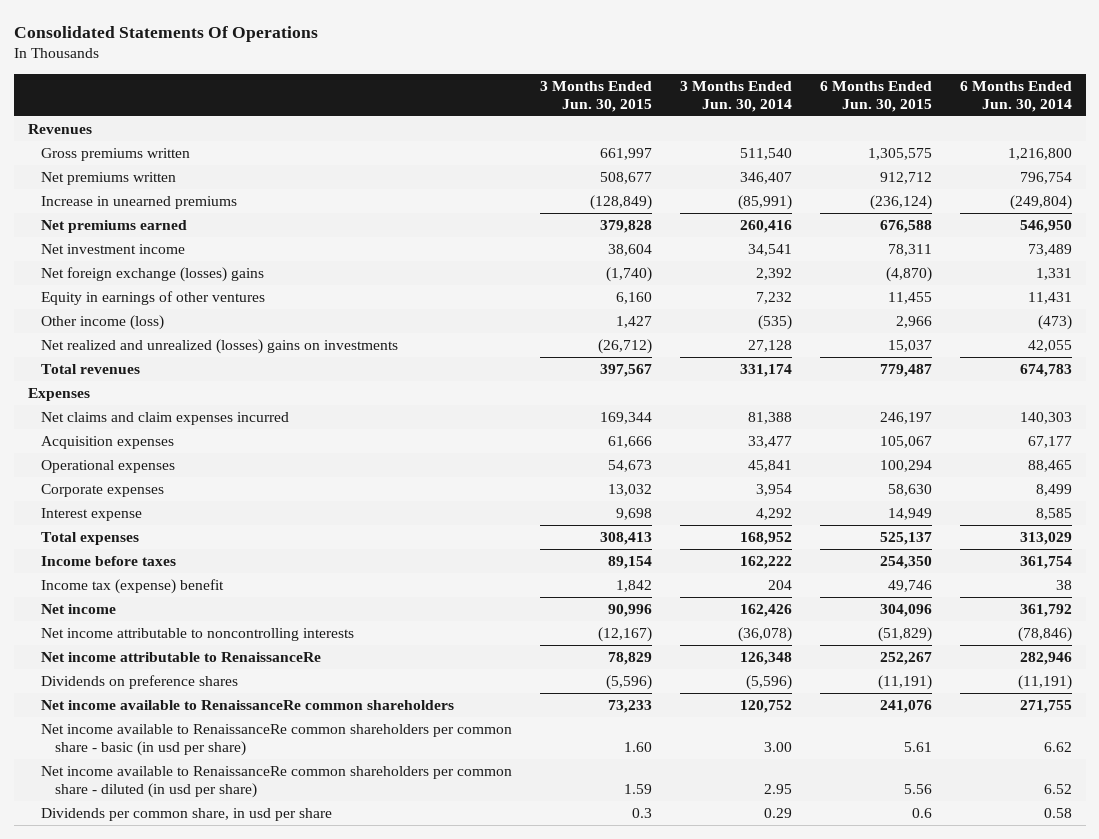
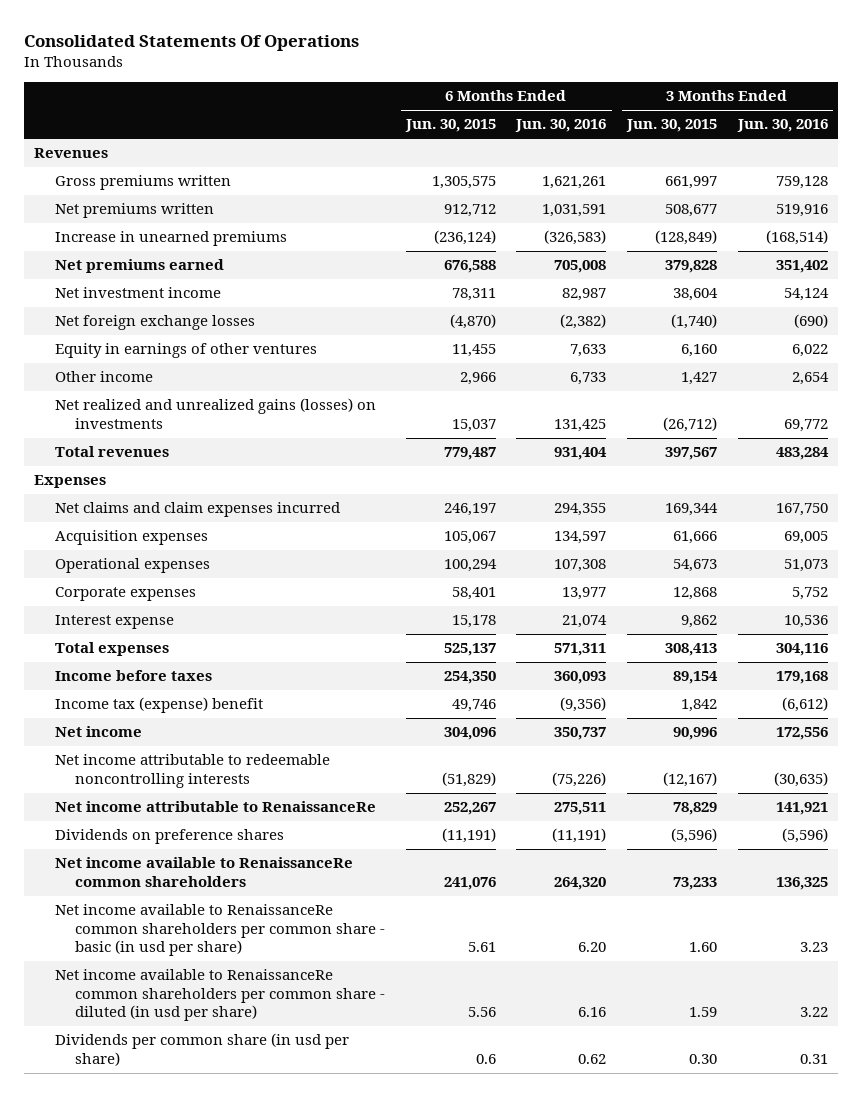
[680,81,793,112] 3 Months Ended Jun. 30, 2014 -> none
[959,81,1072,112] 6 Months Ended Jun. 30, 2014 -> none
none -> [515,119,607,133] Jun. 30, 2016
none -> [736,119,828,133] Jun. 30, 2016
[41,267,265,283] Net foreign exchange (losses) gains -> [54,315,255,331] Net foreign exchange losses
[41,315,165,331] Other income (loss) -> [54,371,153,383] Other income
[41,339,399,355] Net realized and unrealized (losses) gains on investments -> [54,398,376,429] Net realized and unrealized gains (losses) on investments
[608,484,653,497] 13,032 -> [673,587,718,601] 12,868
[887,484,932,497] 58,630 -> [451,587,496,601] 58,401
[616,508,653,521] 9,698 -> [681,615,718,629] 9,862
[887,508,932,521] 14,949 -> [451,615,496,629] 15,178
[41,628,355,642] Net income attributable to noncontrolling interests -> [54,754,330,788] Net income attributable to redeemable noncontrolling interests
[41,808,333,822] Dividends per common share, in usd per share -> [54,1033,349,1066] Dividends per common share (in usd per share)
[632,808,653,819] 0.3 -> [689,1053,718,1064] 0.30

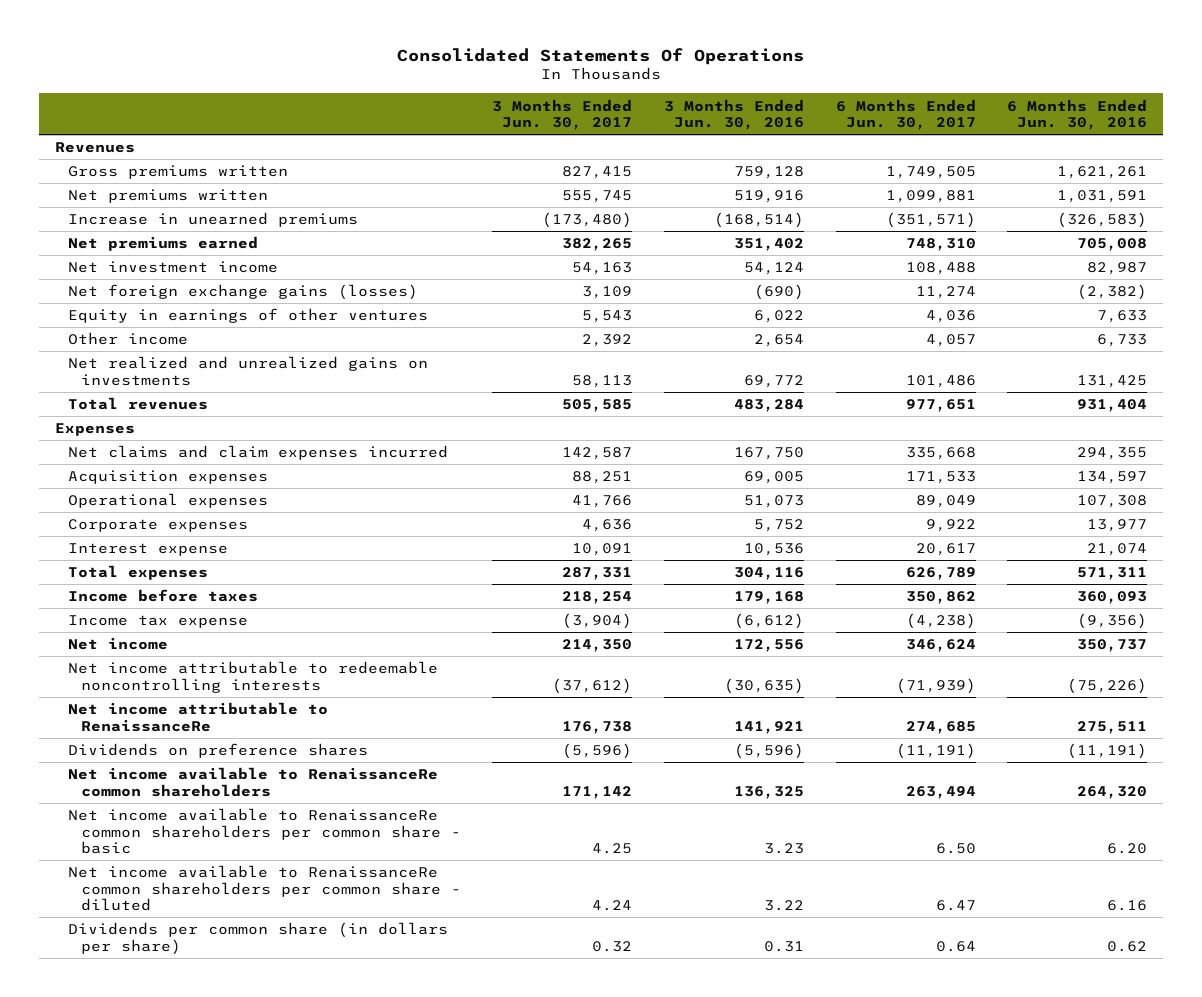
[404,119,496,133] Jun. 30, 2015 -> none
[626,119,718,133] Jun. 30, 2015 -> none
none -> [492,98,633,130] 3 Months Ended Jun. 30, 2017
none -> [835,98,976,130] 6 Months Ended Jun. 30, 2017
[54,315,255,331] Net foreign exchange losses -> [67,284,418,301] Net foreign exchange gains (losses)
[54,398,376,429] Net realized and unrealized gains (losses) on investments -> [67,356,428,386] Net realized and unrealized gains on investments
[54,697,263,714] Income tax (expense) benefit -> [67,615,248,629] Income tax expense
[54,904,386,957] Net income available to RenaissanceRe common shareholders per common share - basic (in usd per share) -> [67,808,461,854] Net income available to RenaissanceRe common shareholders per common share - basic
[54,969,386,1022] Net income available to RenaissanceRe common shareholders per common share - diluted (in usd per share) -> [67,865,461,911] Net income available to RenaissanceRe common shareholders per common share - diluted
[54,1033,349,1066] Dividends per common share (in usd per share) -> [67,922,448,955] Dividends per common share (in dollars per share)

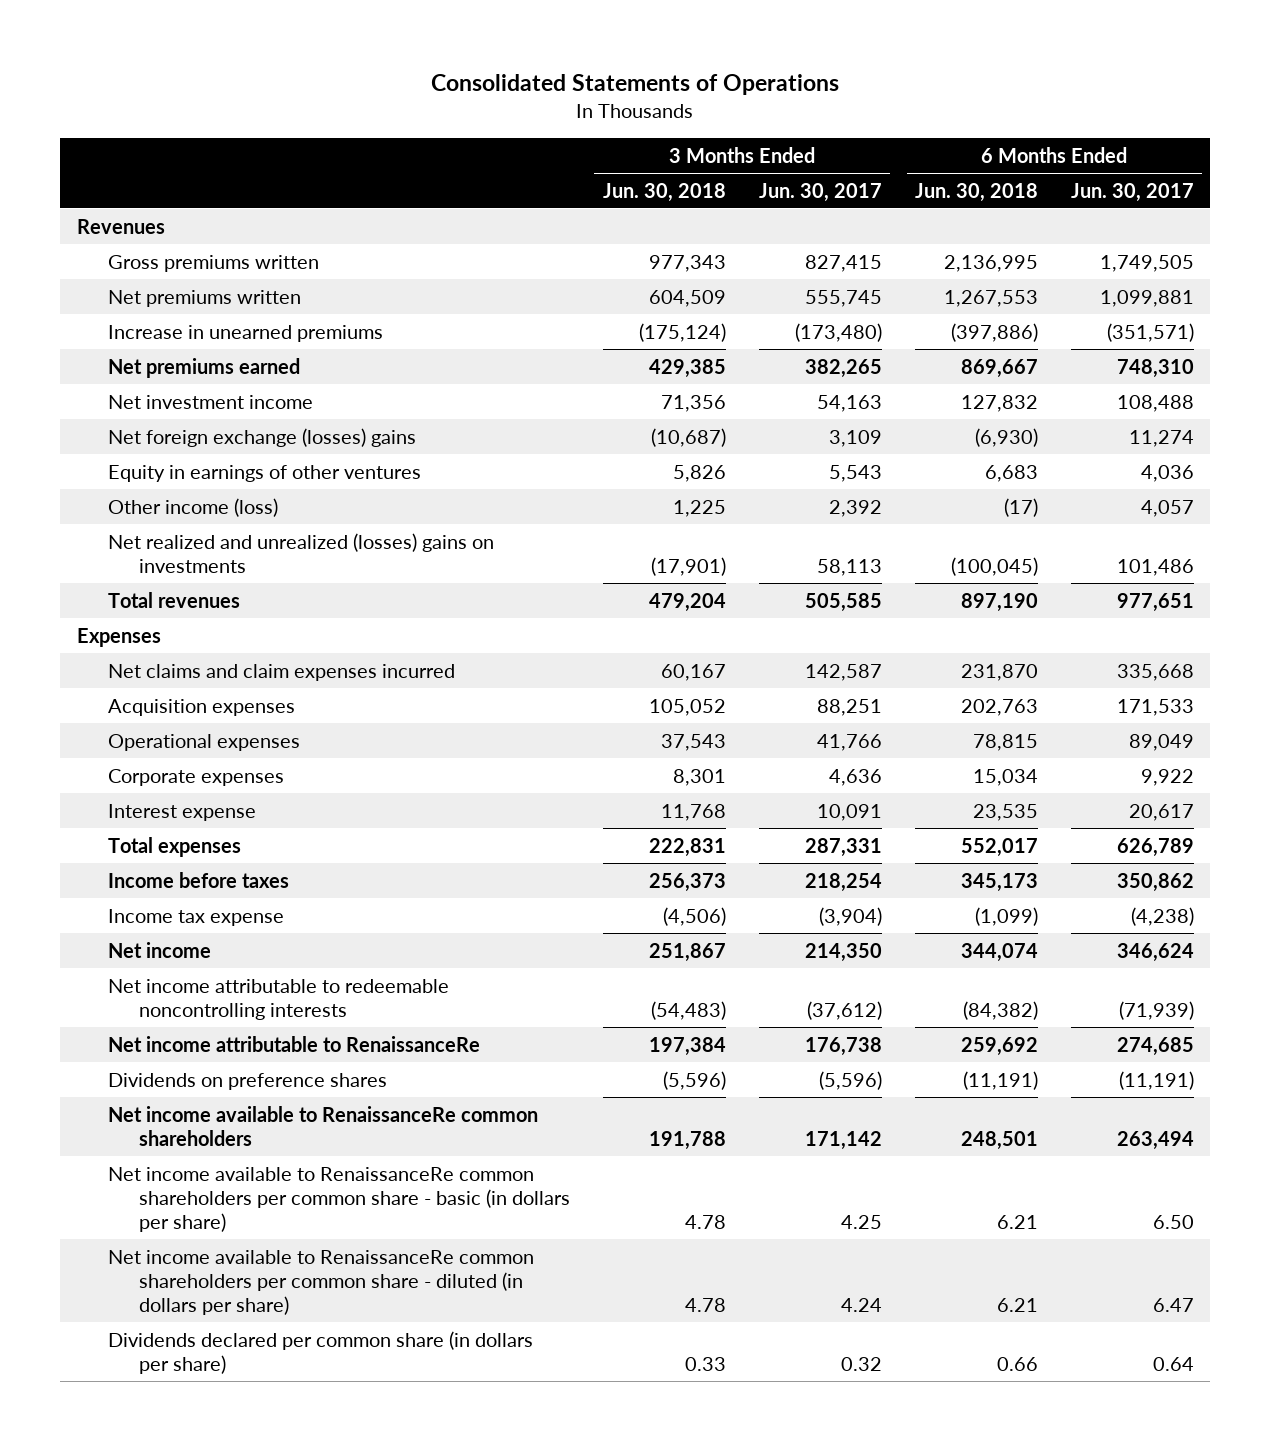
[396,47,804,65] Consolidated Statements Of Operations -> [431,74,840,96] Consolidated Statements of Operations
[664,98,805,130] 3 Months Ended Jun. 30, 2016 -> none
[1007,98,1148,130] 6 Months Ended Jun. 30, 2016 -> none
none -> [602,182,726,202] Jun. 30, 2018
none -> [914,182,1038,202] Jun. 30, 2018
[67,284,418,301] Net foreign exchange gains (losses) -> [107,427,416,447] Net foreign exchange (losses) gains
[67,332,188,346] Other income -> [107,497,278,517] Other income (loss)
[67,356,428,386] Net realized and unrealized gains on investments -> [107,532,494,573] Net realized and unrealized (losses) gains on investments
[67,808,461,854] Net income available to RenaissanceRe common shareholders per common share - basic -> [107,1166,570,1232] Net income available to RenaissanceRe common shareholders per common share - basic (in dollars per share)
[67,865,461,911] Net income available to RenaissanceRe common shareholders per common share - diluted -> [107,1249,534,1315] Net income available to RenaissanceRe common shareholders per common share - diluted (in dollars per share)
[67,922,448,955] Dividends per common share (in dollars per share) -> [107,1330,533,1374] Dividends declared per common share (in dollars per share)

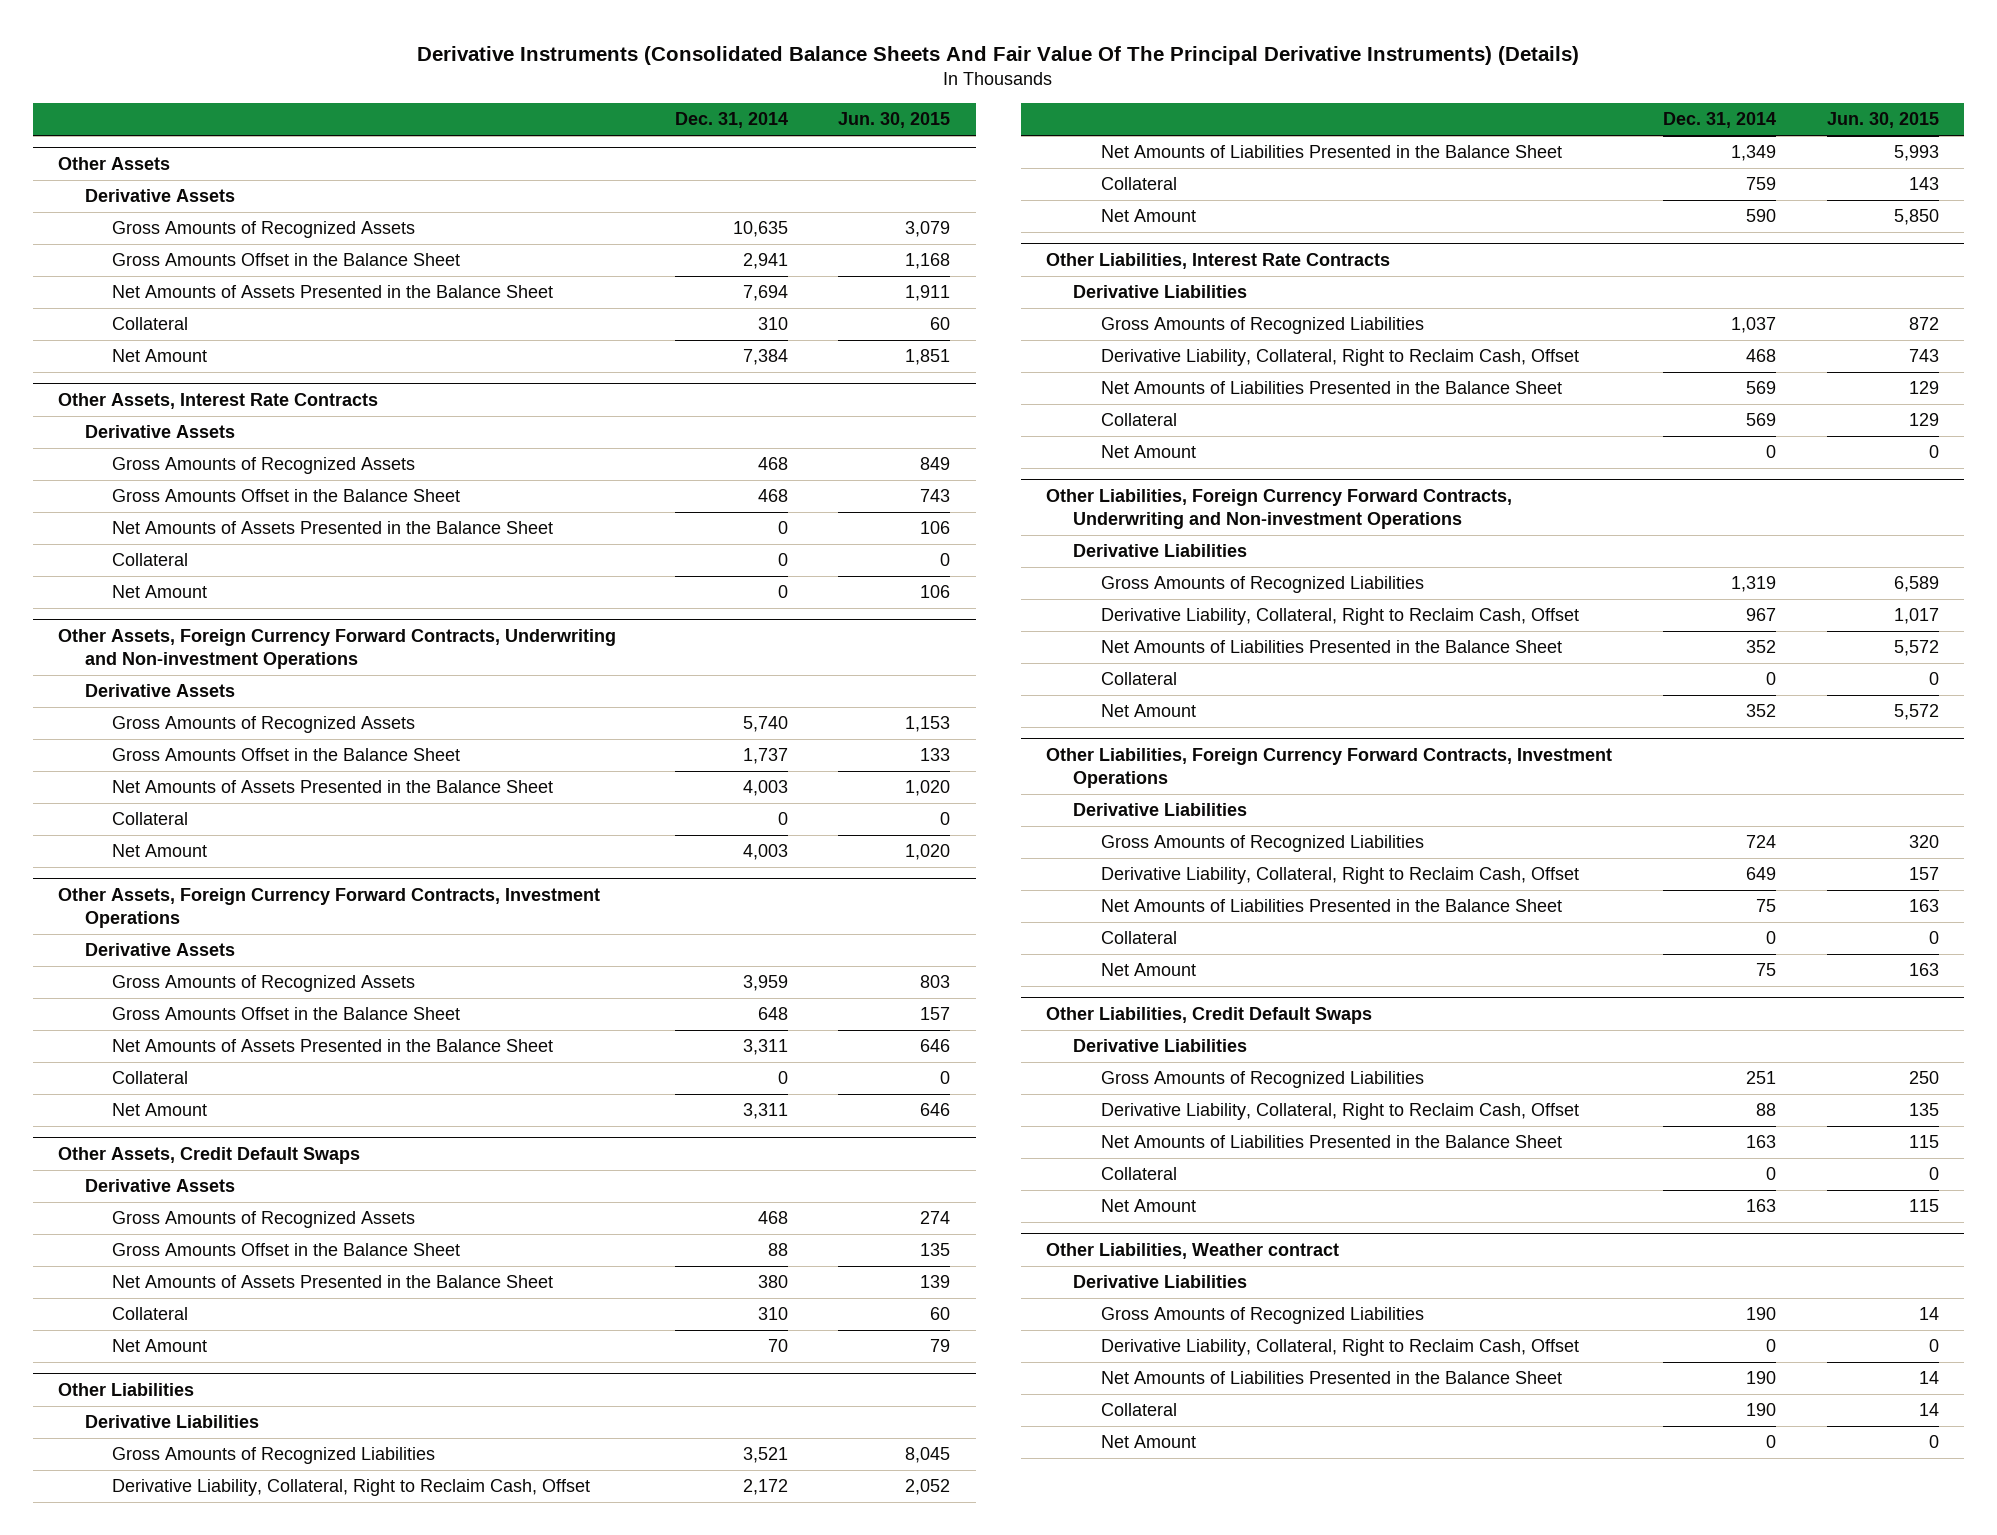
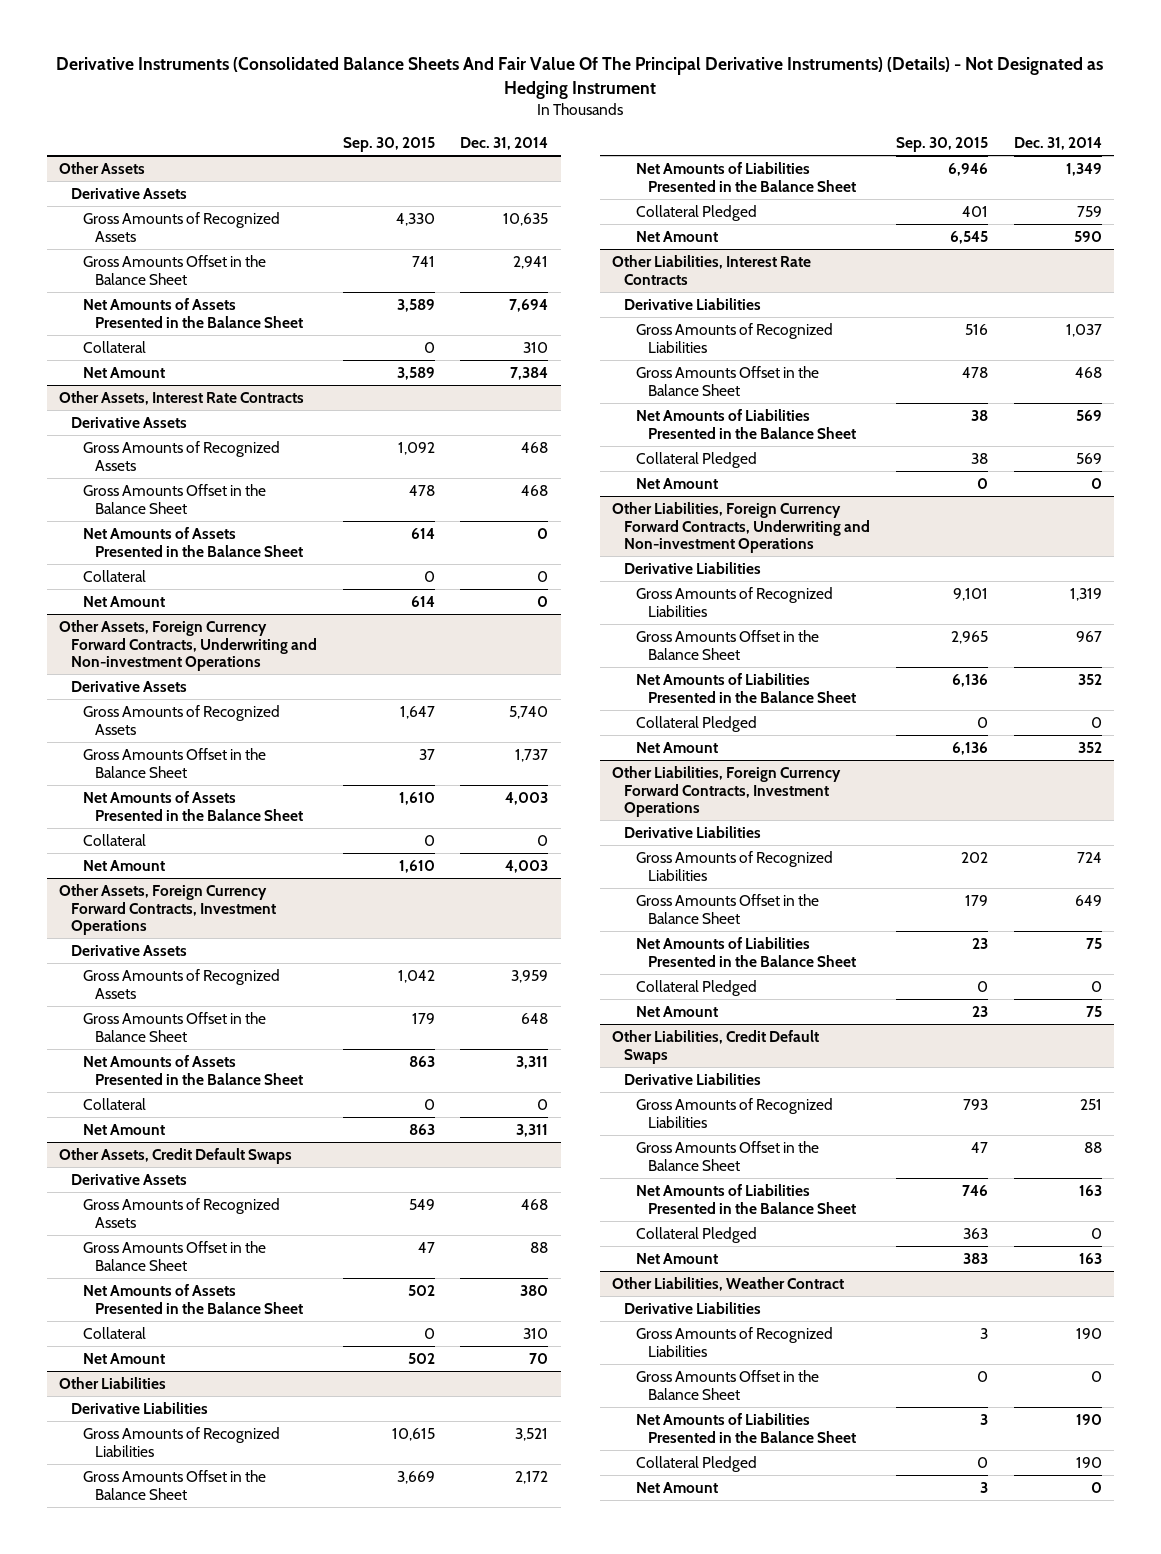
[417,45,1580,65] Derivative Instruments (Consolidated Balance Sheets And Fair Value Of The Principal Derivative Instruments) (Details) -> [56,57,1104,100] Derivative Instruments (Consolidated Balance Sheets And Fair Value Of The Principal Derivative Instruments) (Details) - Not Designated as Hedging Instrument
[838,112,951,129] Jun. 30, 2015 -> none
none -> [342,137,435,153] Sep. 30, 2015
[112,1479,591,1497] Derivative Liability, Collateral, Right to Reclaim Cash, Offset -> [83,1469,267,1500] Gross Amounts Offset in the Balance Sheet
[1100,177,1177,191] Collateral -> [636,204,758,221] Collateral Pledged
[1100,349,1579,367] Derivative Liability, Collateral, Right to Reclaim Cash, Offset -> [636,365,820,396] Gross Amounts Offset in the Balance Sheet
[1100,413,1177,427] Collateral -> [636,451,758,468] Collateral Pledged
[1100,608,1579,626] Derivative Liability, Collateral, Right to Reclaim Cash, Offset -> [636,629,820,660] Gross Amounts Offset in the Balance Sheet
[1100,672,1177,686] Collateral -> [636,715,758,732] Collateral Pledged
[1100,867,1579,885] Derivative Liability, Collateral, Right to Reclaim Cash, Offset -> [636,893,820,924] Gross Amounts Offset in the Balance Sheet
[1100,931,1177,945] Collateral -> [636,979,758,996] Collateral Pledged
[1100,1103,1579,1121] Derivative Liability, Collateral, Right to Reclaim Cash, Offset -> [636,1140,820,1171] Gross Amounts Offset in the Balance Sheet
[1100,1167,1177,1181] Collateral -> [636,1226,758,1243] Collateral Pledged
[1046,1242,1340,1259] Other Liabilities, Weather contract -> [612,1276,845,1291] Other Liabilities, Weather Contract
[1100,1339,1579,1357] Derivative Liability, Collateral, Right to Reclaim Cash, Offset -> [636,1369,820,1400] Gross Amounts Offset in the Balance Sheet
[1100,1403,1177,1417] Collateral -> [636,1455,758,1472] Collateral Pledged

